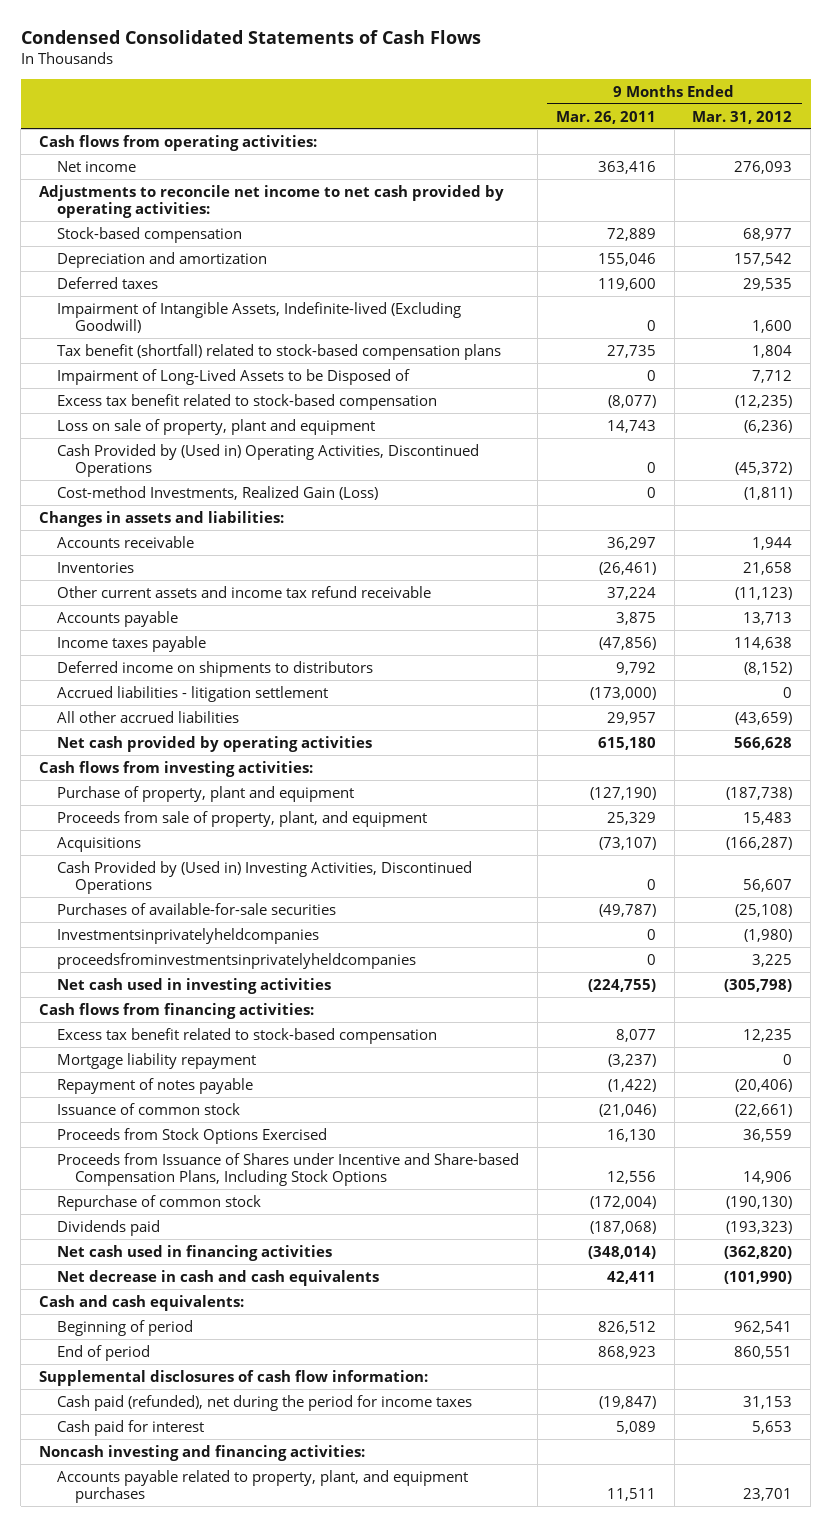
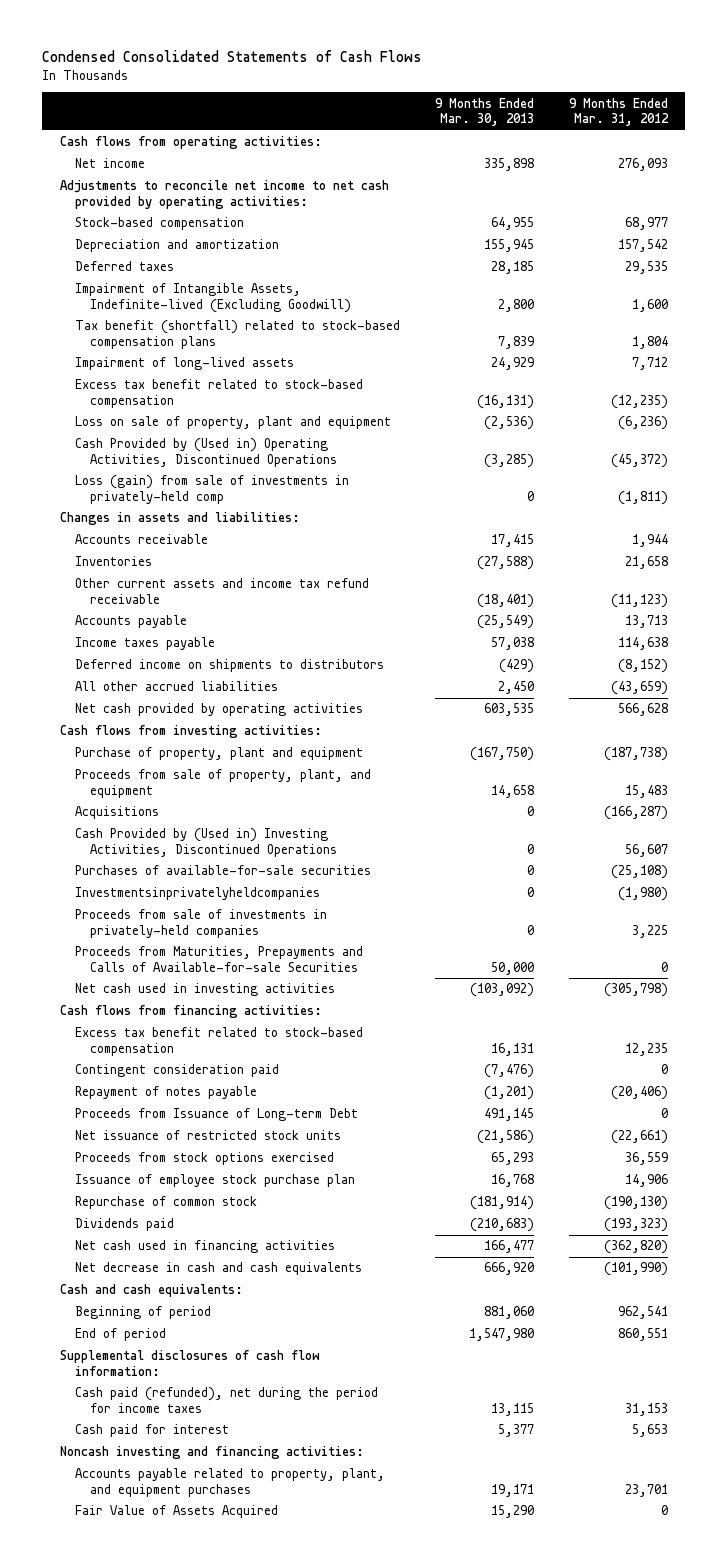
[555,110,656,124] Mar. 26, 2011 -> none
none -> [434,97,534,127] 9 Months Ended Mar. 30, 2013
[56,368,410,385] Impairment of Long-Lived Assets to be Disposed of -> [74,357,294,371] Impairment of long-lived assets
[56,485,378,500] Cost-method Investments, Realized Gain (Loss) -> [74,475,349,504] Loss (gain) from sale of investments in privately-held comp
[56,685,328,702] Accrued liabilities - litigation settlement -> none
[56,952,416,969] proceedsfrominvestmentsinprivatelyheldcompanies -> [74,909,327,938] Proceeds from sale of investments in privately-held companies
none -> [74,946,363,972] Proceeds from Maturities, Prepayments and Calls of Available-for-sale Securities
[56,1052,256,1069] Mortgage liability repayment -> none
none -> [74,1064,279,1078] Contingent consideration paid
none -> [74,1108,358,1122] Proceeds from Issuance of Long-term Debt
[56,1102,240,1115] Issuance of common stock -> [74,1130,341,1141] Net issuance of restricted stock units
[56,1127,327,1144] Proceeds from Stock Options Exercised -> [74,1152,334,1166] Proceeds from stock options exercised
[56,1152,519,1187] Proceeds from Issuance of Shares under Incentive and Share-based Compensation Plans, Including Stock Options -> [74,1174,355,1188] Issuance of employee stock purchase plan
none -> [74,1505,278,1519] Fair Value of Assets Acquired

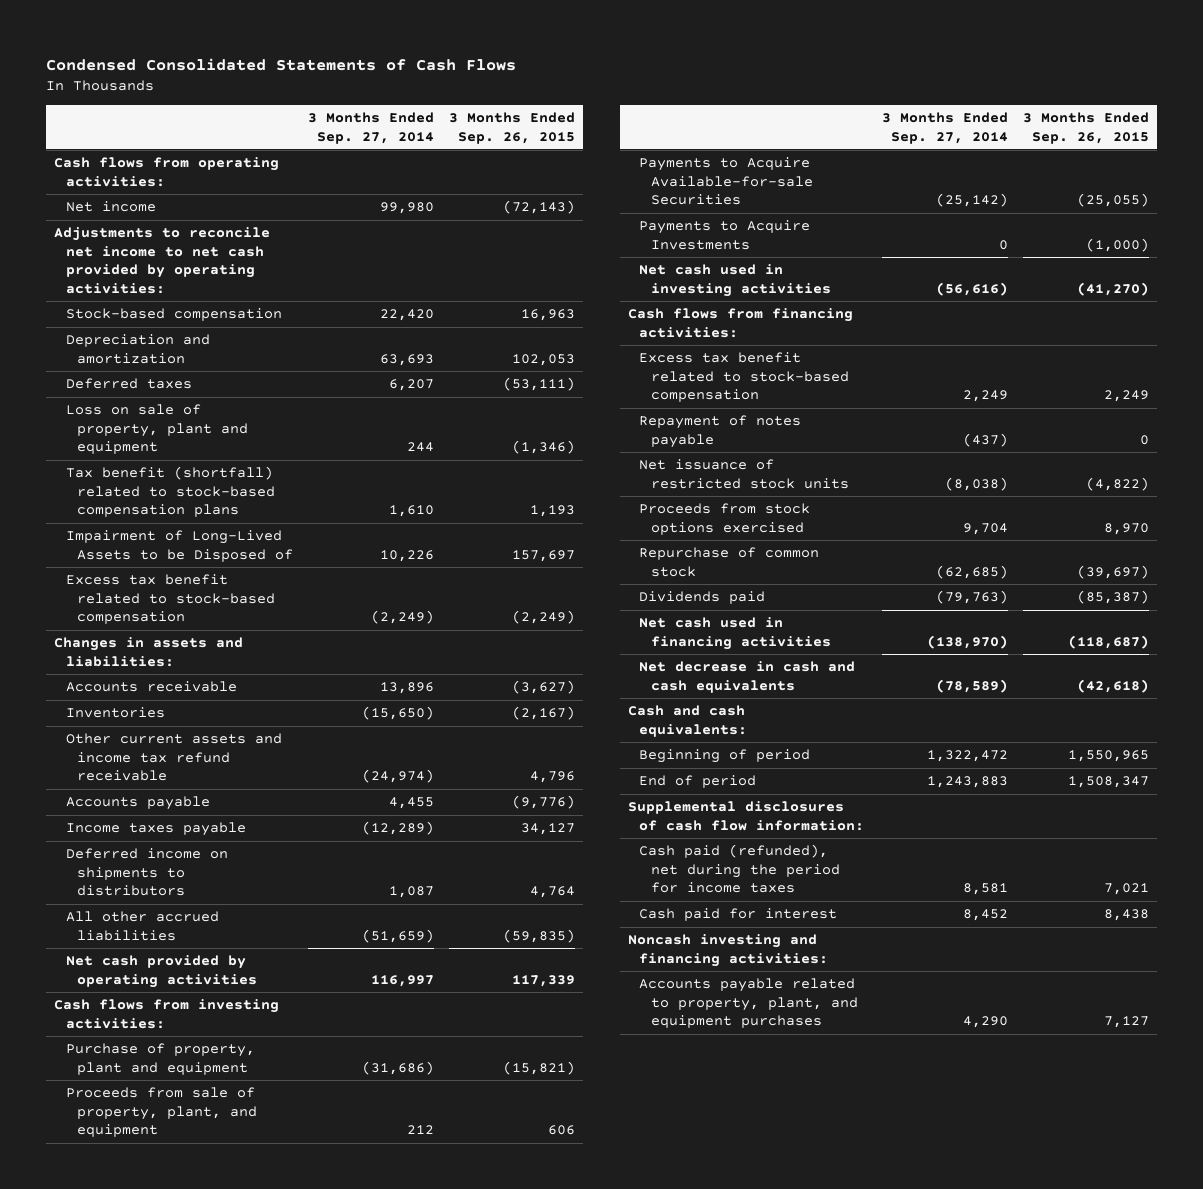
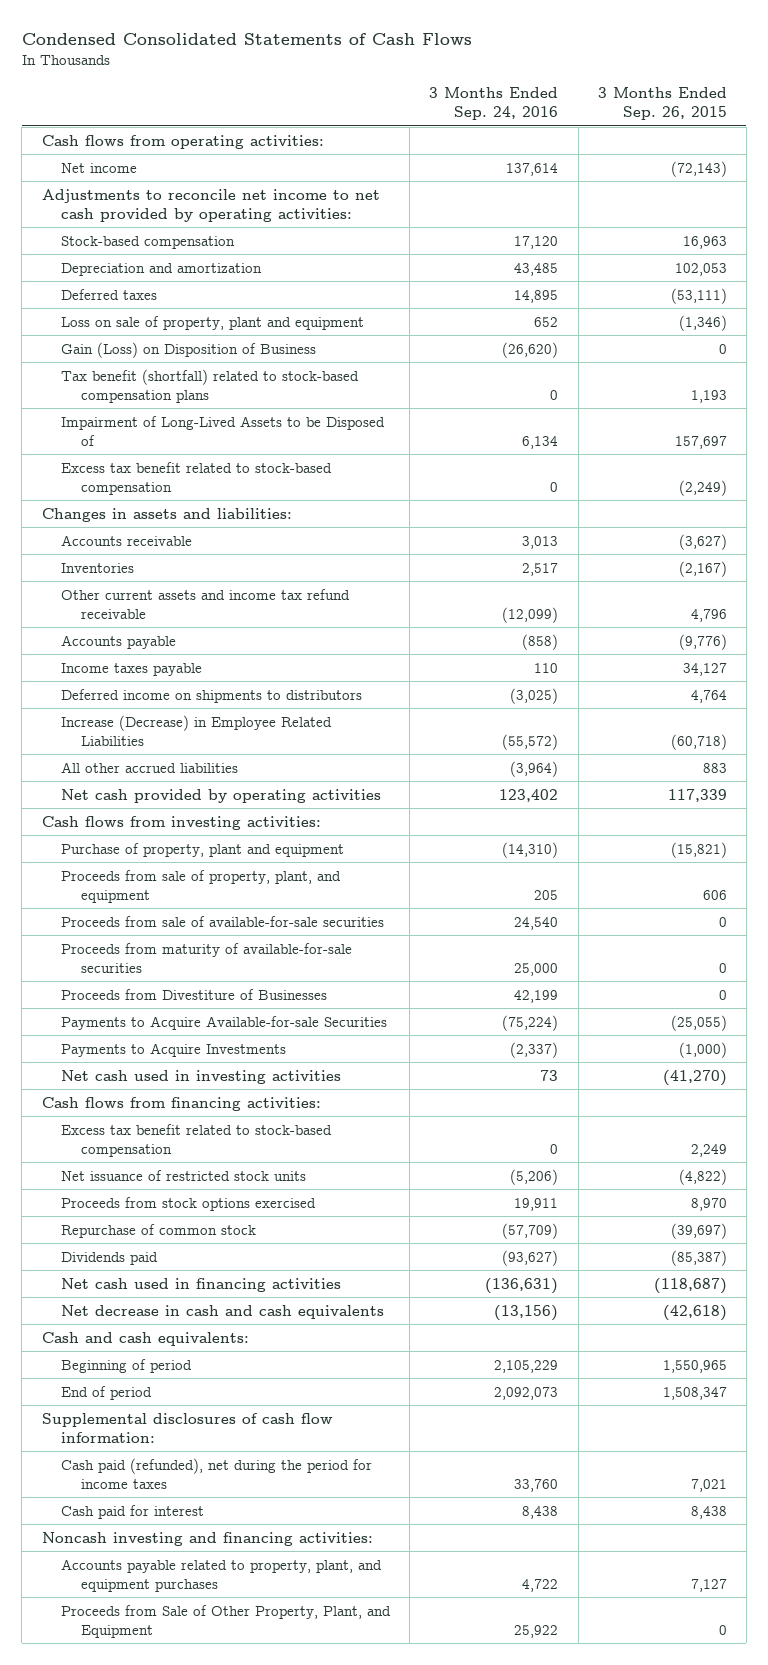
[308,112,435,144] 3 Months Ended Sep. 27, 2014 -> none
none -> [429,87,559,120] 3 Months Ended Sep. 24, 2016
none -> [61,341,317,358] Gain (Loss) on Disposition of Business
none -> [61,714,333,746] Increase (Decrease) in Employee Related Liabilities
[503,928,576,943] (59,835) -> [702,762,727,773] 883
none -> [61,915,385,927] Proceeds from sale of available-for-sale securities
none -> [61,942,353,973] Proceeds from maturity of available-for-sale securities
none -> [61,988,328,1000] Proceeds from Divestiture of Businesses
[639,415,802,448] Repayment of notes payable -> none
none -> [61,1604,392,1638] Proceeds from Sale of Other Property, Plant, and Equipment

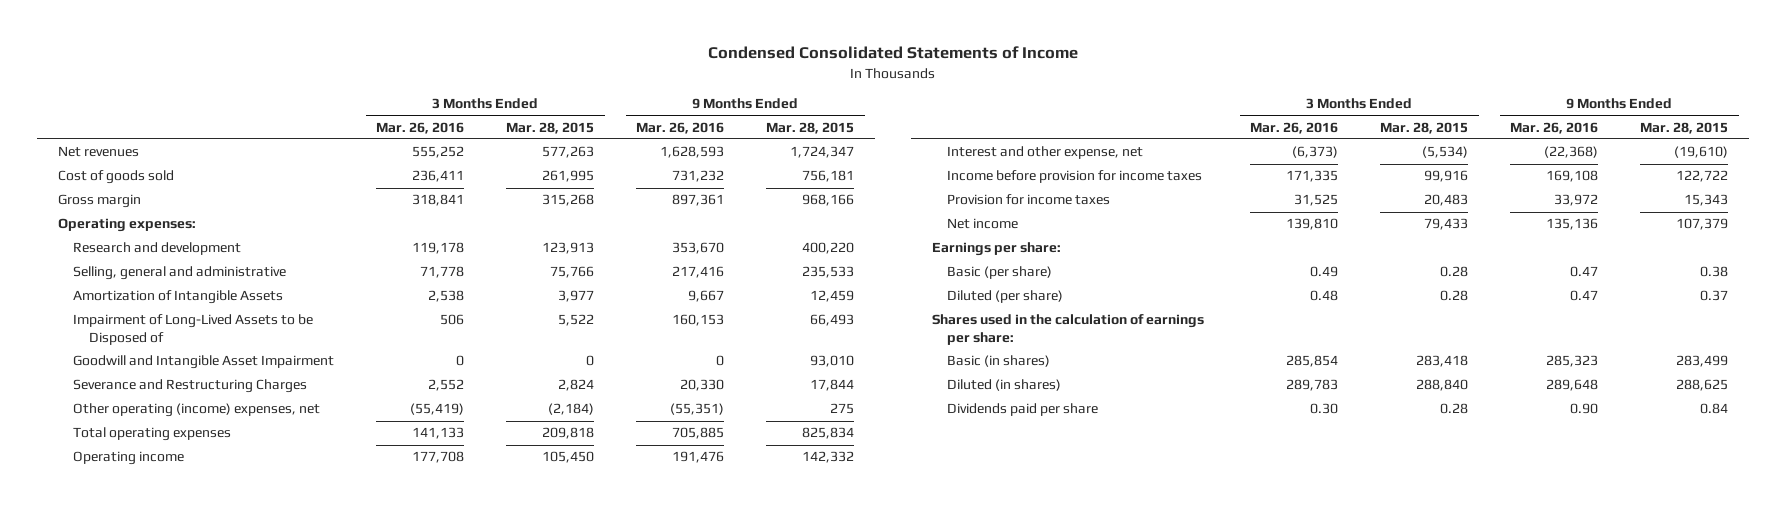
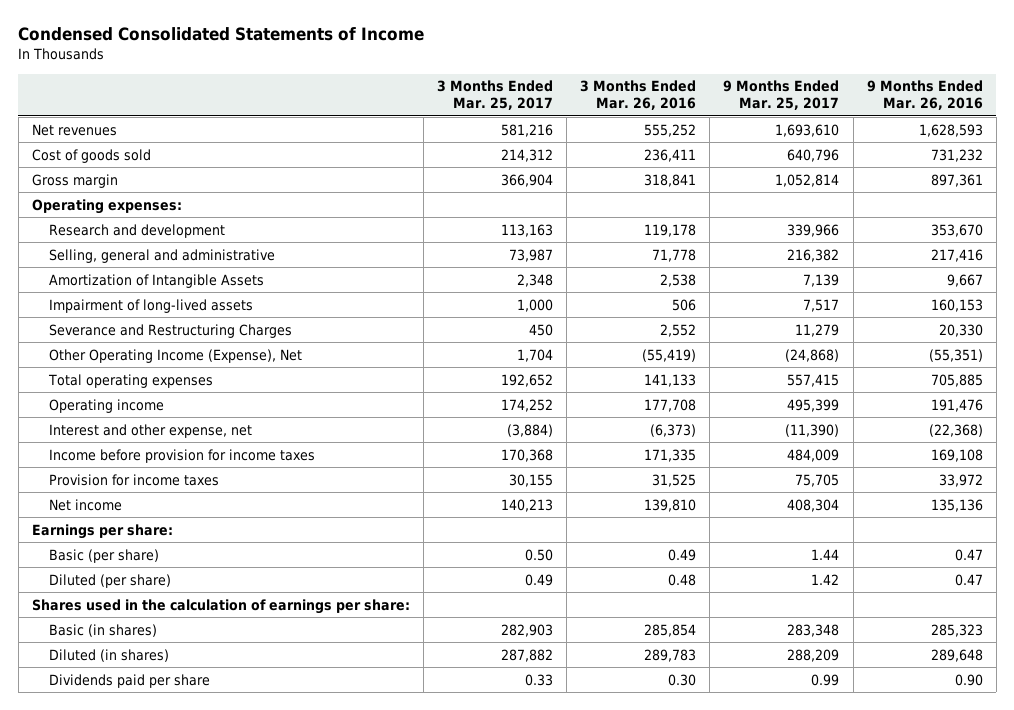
[506,121,595,134] Mar. 28, 2015 -> none
[766,121,855,134] Mar. 28, 2015 -> none
none -> [436,80,553,111] 3 Months Ended Mar. 25, 2017
none -> [723,80,840,111] 9 Months Ended Mar. 25, 2017
[73,355,335,370] Goodwill and Intangible Asset Impairment -> none
[73,314,314,345] Impairment of Long-Lived Assets to be Disposed of -> [49,298,254,313] Impairment of long-lived assets
[73,403,321,418] Other operating (income) expenses, net -> [49,348,303,363] Other Operating Income (Expense), Net

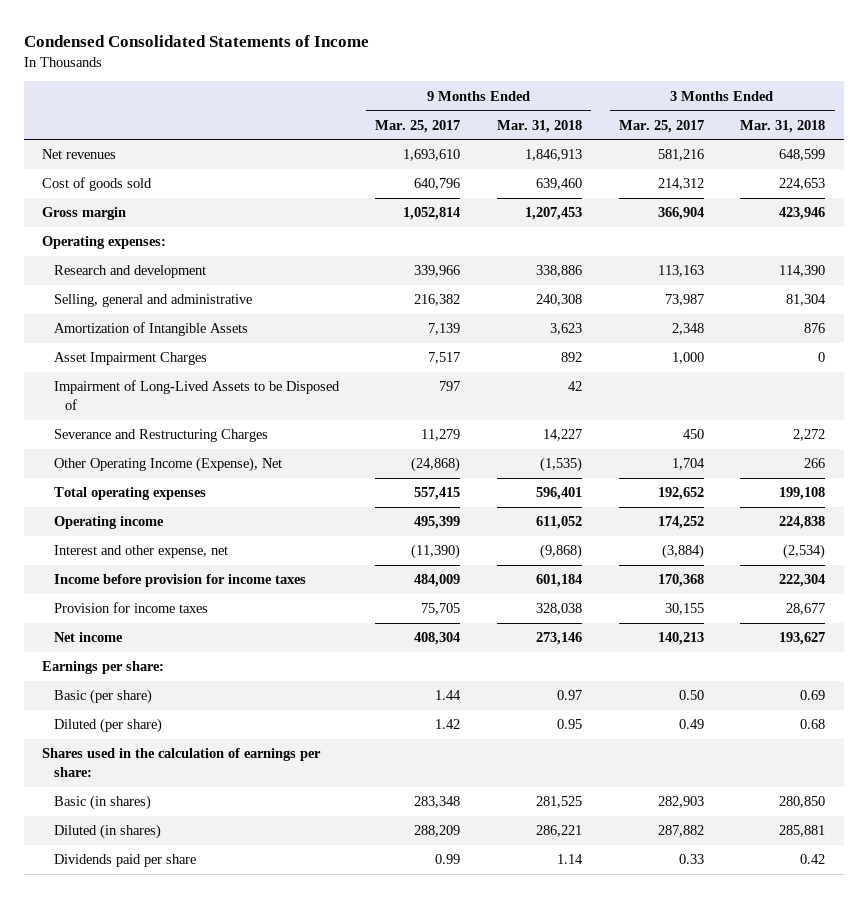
[580,80,697,111] 3 Months Ended Mar. 26, 2016 -> none
[866,80,983,111] 9 Months Ended Mar. 26, 2016 -> none
none -> [496,119,582,133] Mar. 31, 2018
none -> [740,119,826,133] Mar. 31, 2018
[49,298,254,313] Impairment of long-lived assets -> [53,352,207,366] Asset Impairment Charges
none -> [53,380,340,411] Impairment of Long-Lived Assets to be Disposed of

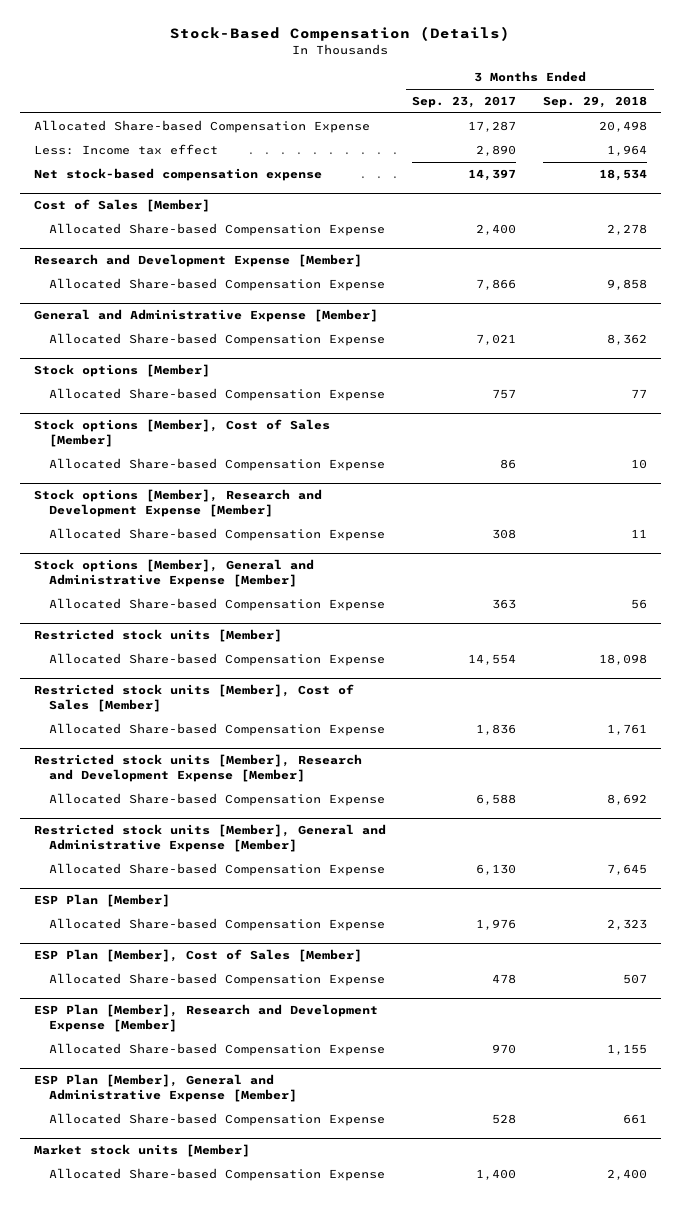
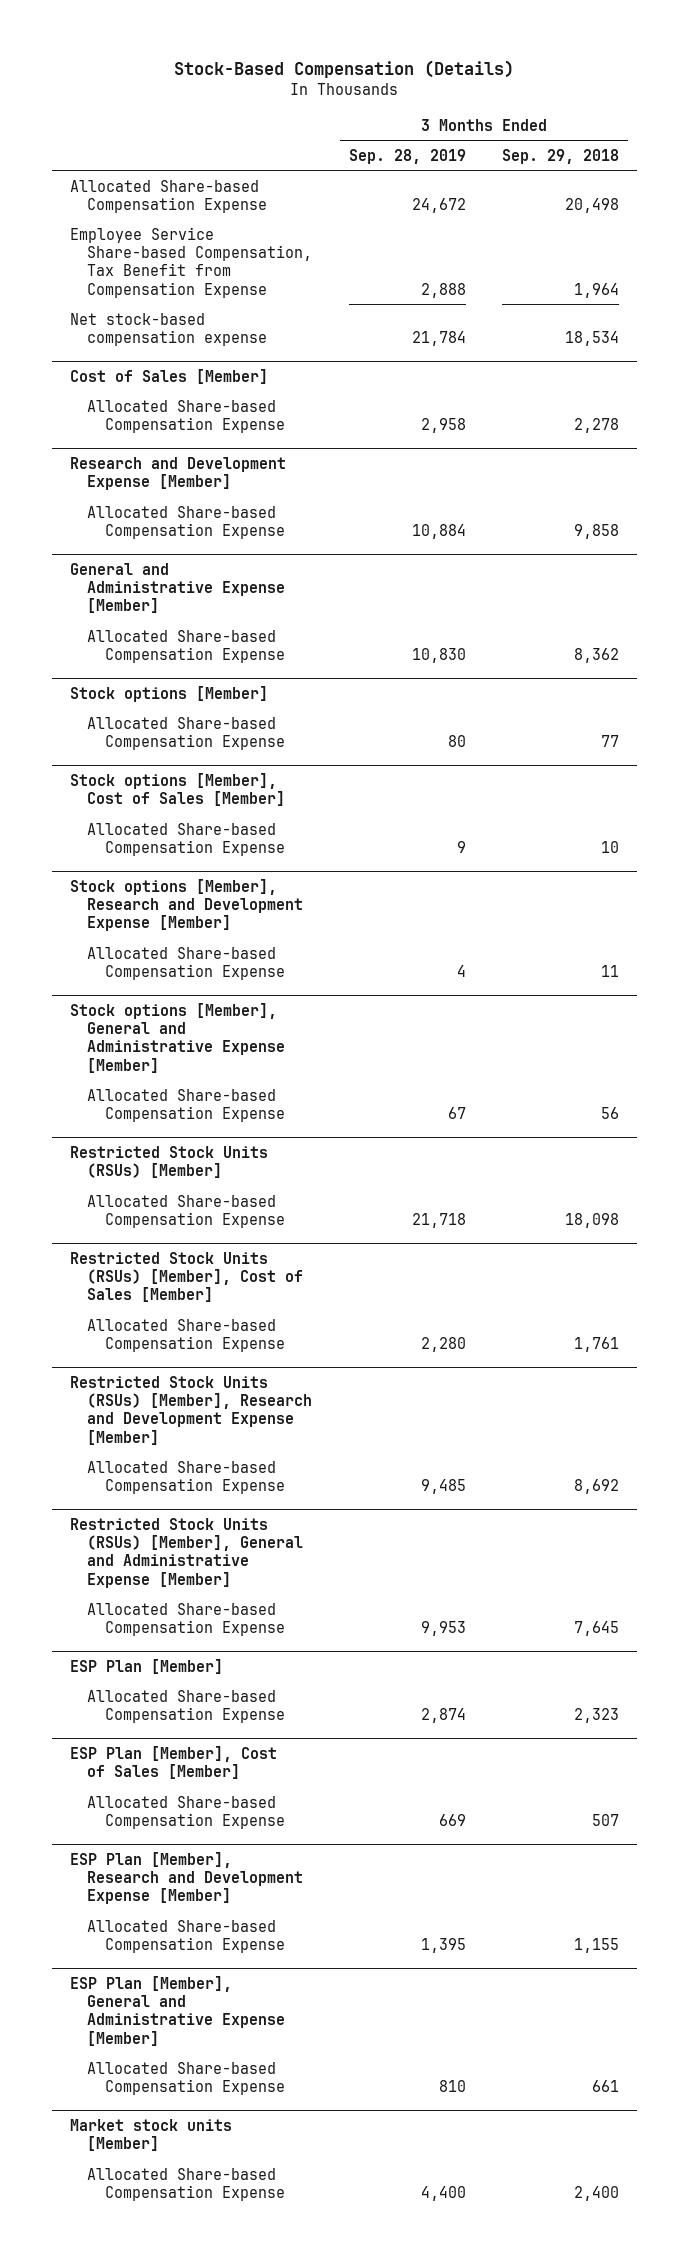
[412,95,517,108] Sep. 23, 2017 -> none
none -> [348,148,466,164] Sep. 28, 2019
[33,143,218,155] Less: Income tax effect -> [69,226,313,298] Employee Service Share-based Compensation, Tax Benefit from Compensation Expense
[33,629,282,643] Restricted stock units [Member] -> [69,1145,268,1179] Restricted Stock Units (RSUs) [Member]
[33,684,354,713] Restricted stock units [Member], Cost of Sales [Member] -> [69,1251,304,1303] Restricted Stock Units (RSUs) [Member], Cost of Sales [Member]
[33,754,362,783] Restricted stock units [Member], Research and Development Expense [Member] -> [69,1375,313,1445] Restricted Stock Units (RSUs) [Member], Research and Development Expense [Member]
[33,824,386,853] Restricted stock units [Member], General and Administrative Expense [Member] -> [69,1517,304,1588] Restricted Stock Units (RSUs) [Member], General and Administrative Expense [Member]

